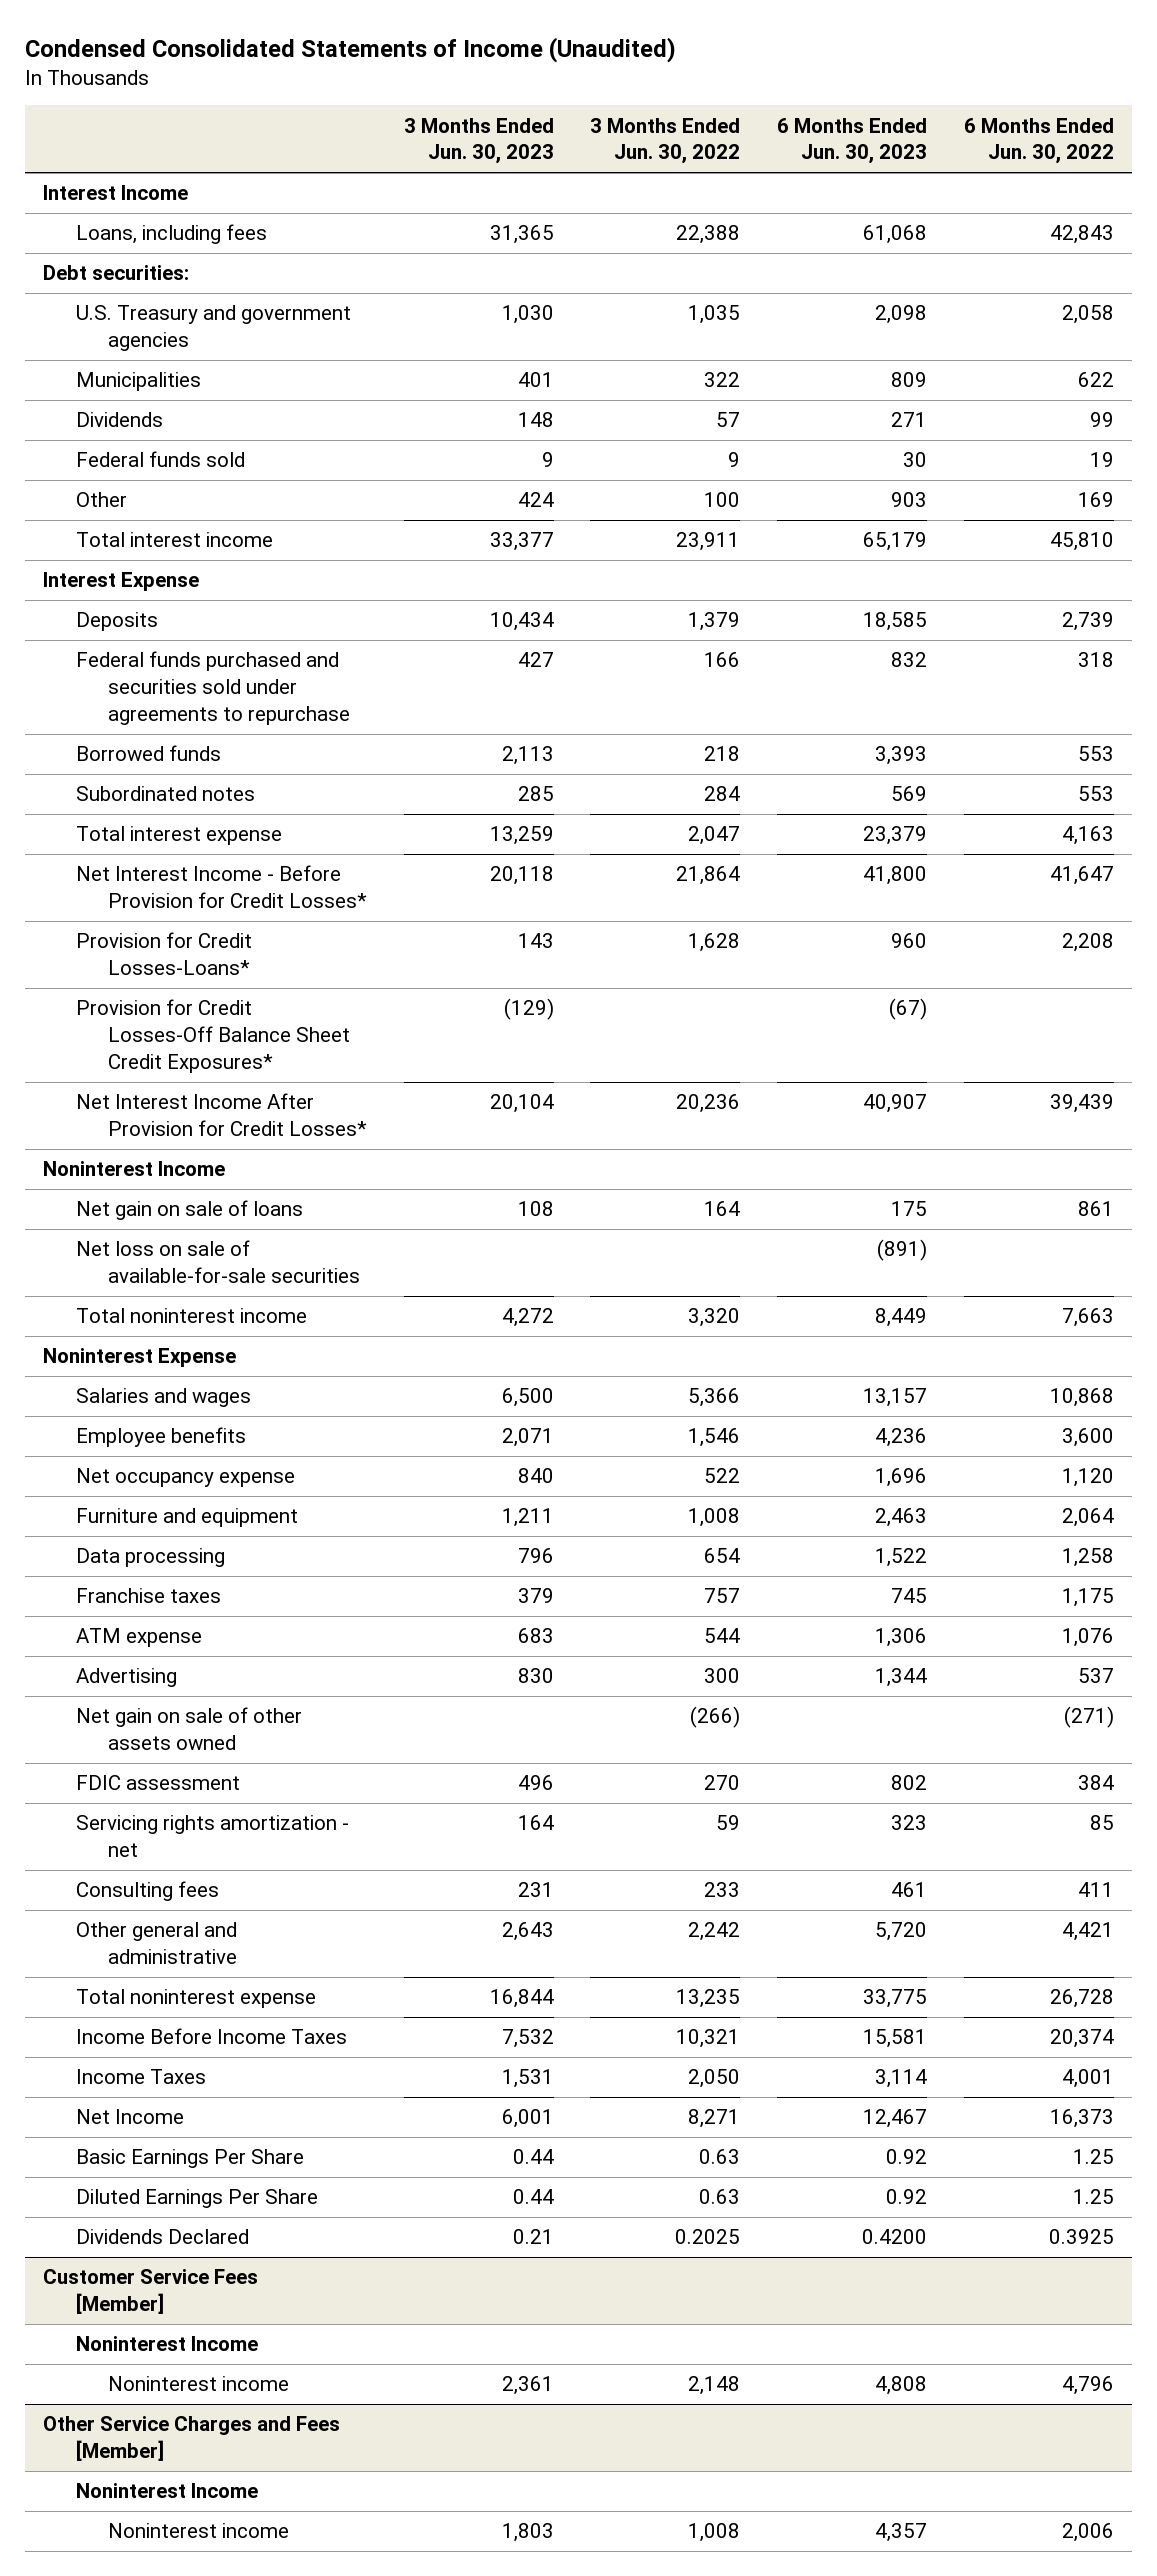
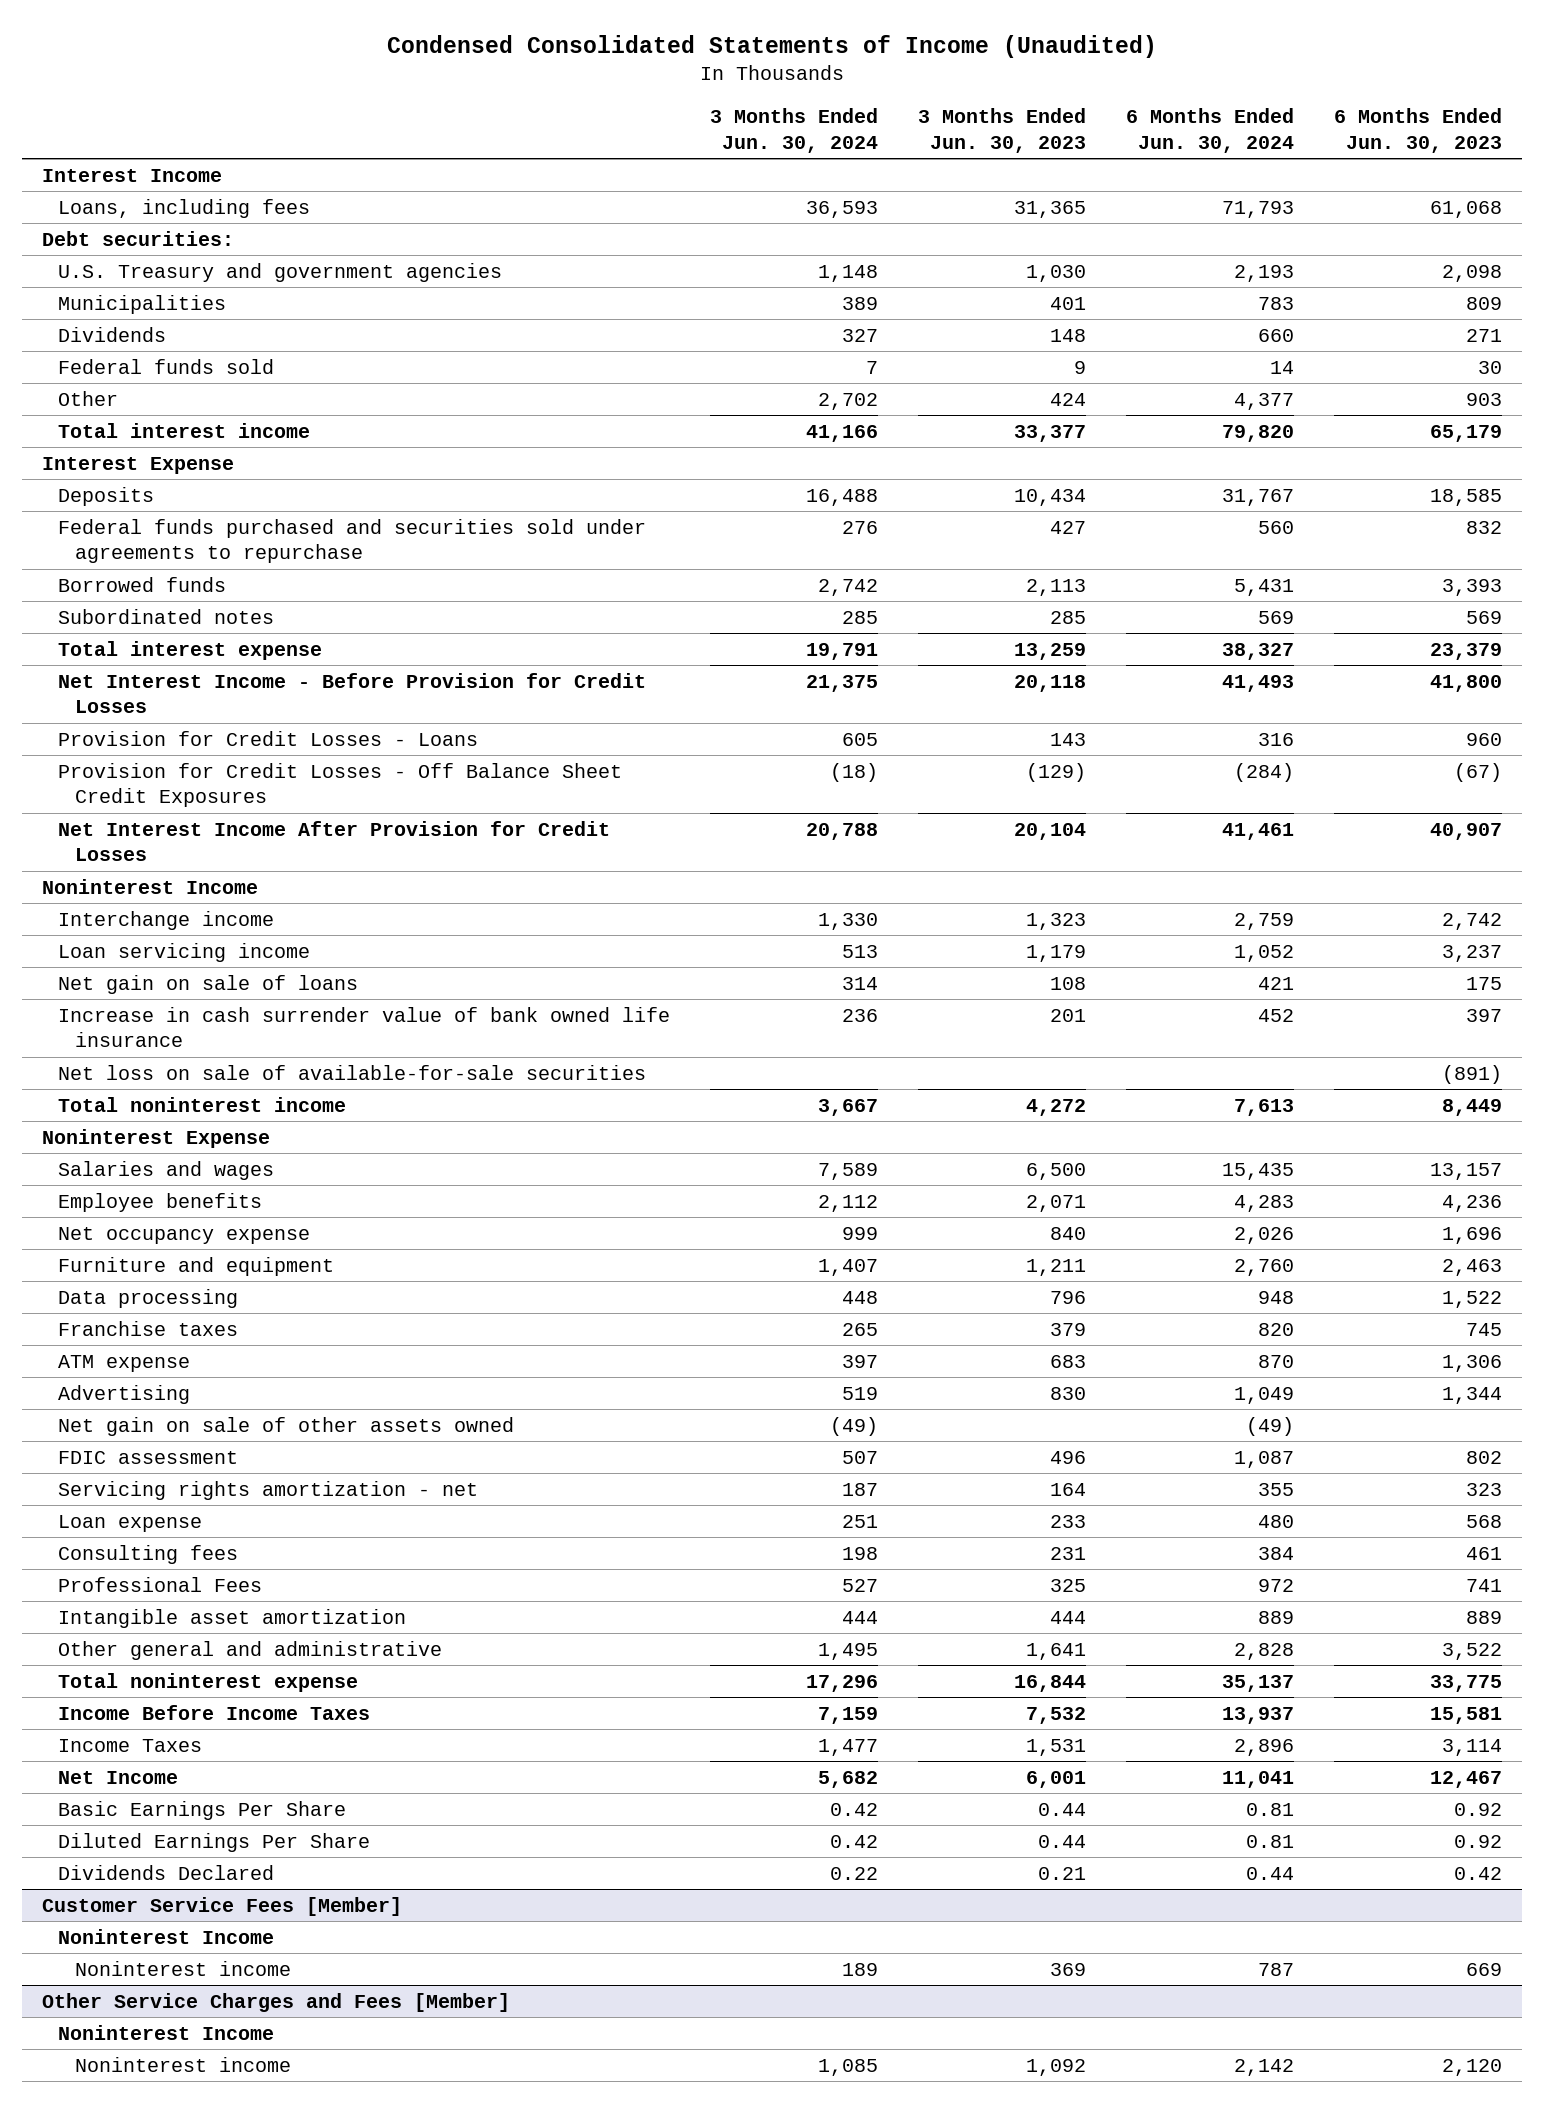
[590,117,741,165] 3 Months Ended Jun. 30, 2022 -> none
[963,117,1114,165] 6 Months Ended Jun. 30, 2022 -> none
none -> [710,108,879,153] 3 Months Ended Jun. 30, 2024
none -> [1126,108,1295,153] 6 Months Ended Jun. 30, 2024
[75,865,367,909] Net Interest Income - Before Provision for Credit Losses* -> [58,672,647,714] Net Interest Income - Before Provision for Credit Losses
[75,932,252,976] Provision for Credit Losses-Loans* -> [58,730,479,746] Provision for Credit Losses - Loans
[75,999,350,1073] Provision for Credit Losses-Off Balance Sheet Credit Exposures* -> [58,762,623,808] Provision for Credit Losses - Off Balance Sheet Credit Exposures
[75,1093,367,1137] Net Interest Income After Provision for Credit Losses* -> [58,820,611,862] Net Interest Income After Provision for Credit Losses
none -> [58,910,275,930] Interchange income
none -> [58,942,311,962] Loan servicing income
none -> [58,1006,671,1048] Increase in cash surrender value of bank owned life insurance
none -> [58,1514,203,1532] Loan expense
none -> [58,1576,263,1592] Professional Fees
none -> [58,1608,407,1628] Intangible asset amortization
[501,1922,554,1942] 2,643 -> [1026,1642,1087,1660] 1,641
[874,1922,927,1942] 5,720 -> [1442,1642,1503,1660] 3,522
[861,2229,927,2245] 0.4200 -> [1454,1866,1503,1880] 0.42
[501,2376,554,2396] 2,361 -> [1050,1962,1087,1976] 369
[874,2376,927,2396] 4,808 -> [1466,1962,1503,1976] 669
[501,2523,554,2543] 1,803 -> [1026,2058,1087,2076] 1,092
[874,2523,927,2543] 4,357 -> [1442,2058,1503,2076] 2,120

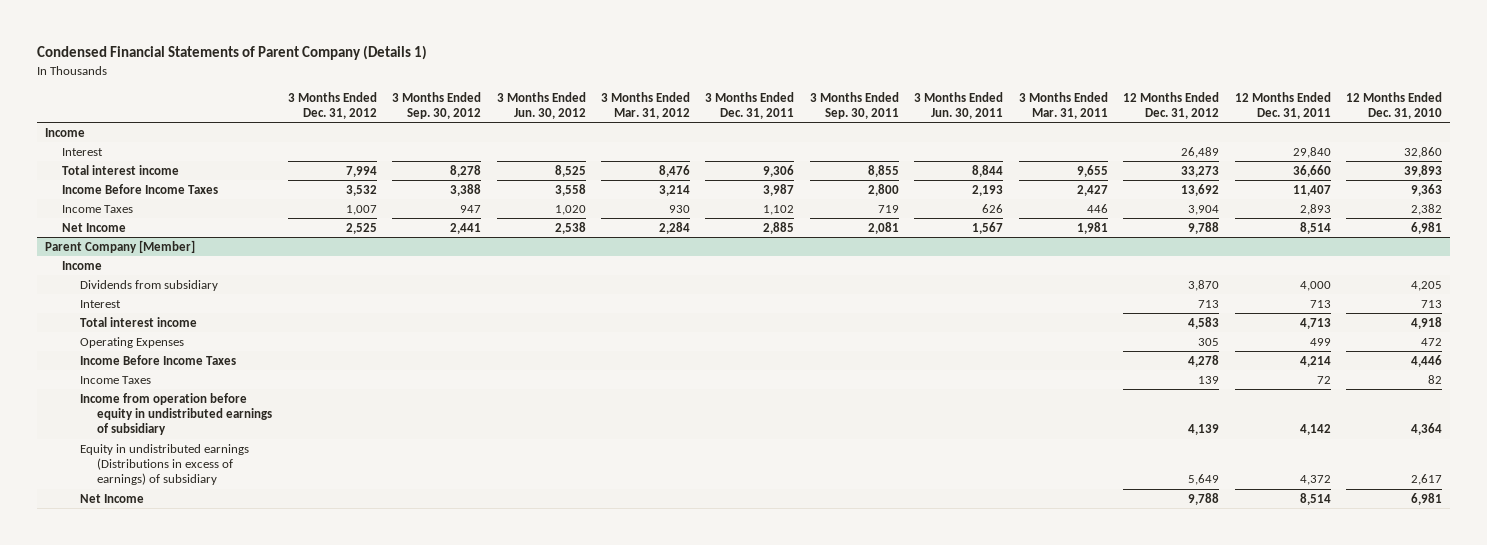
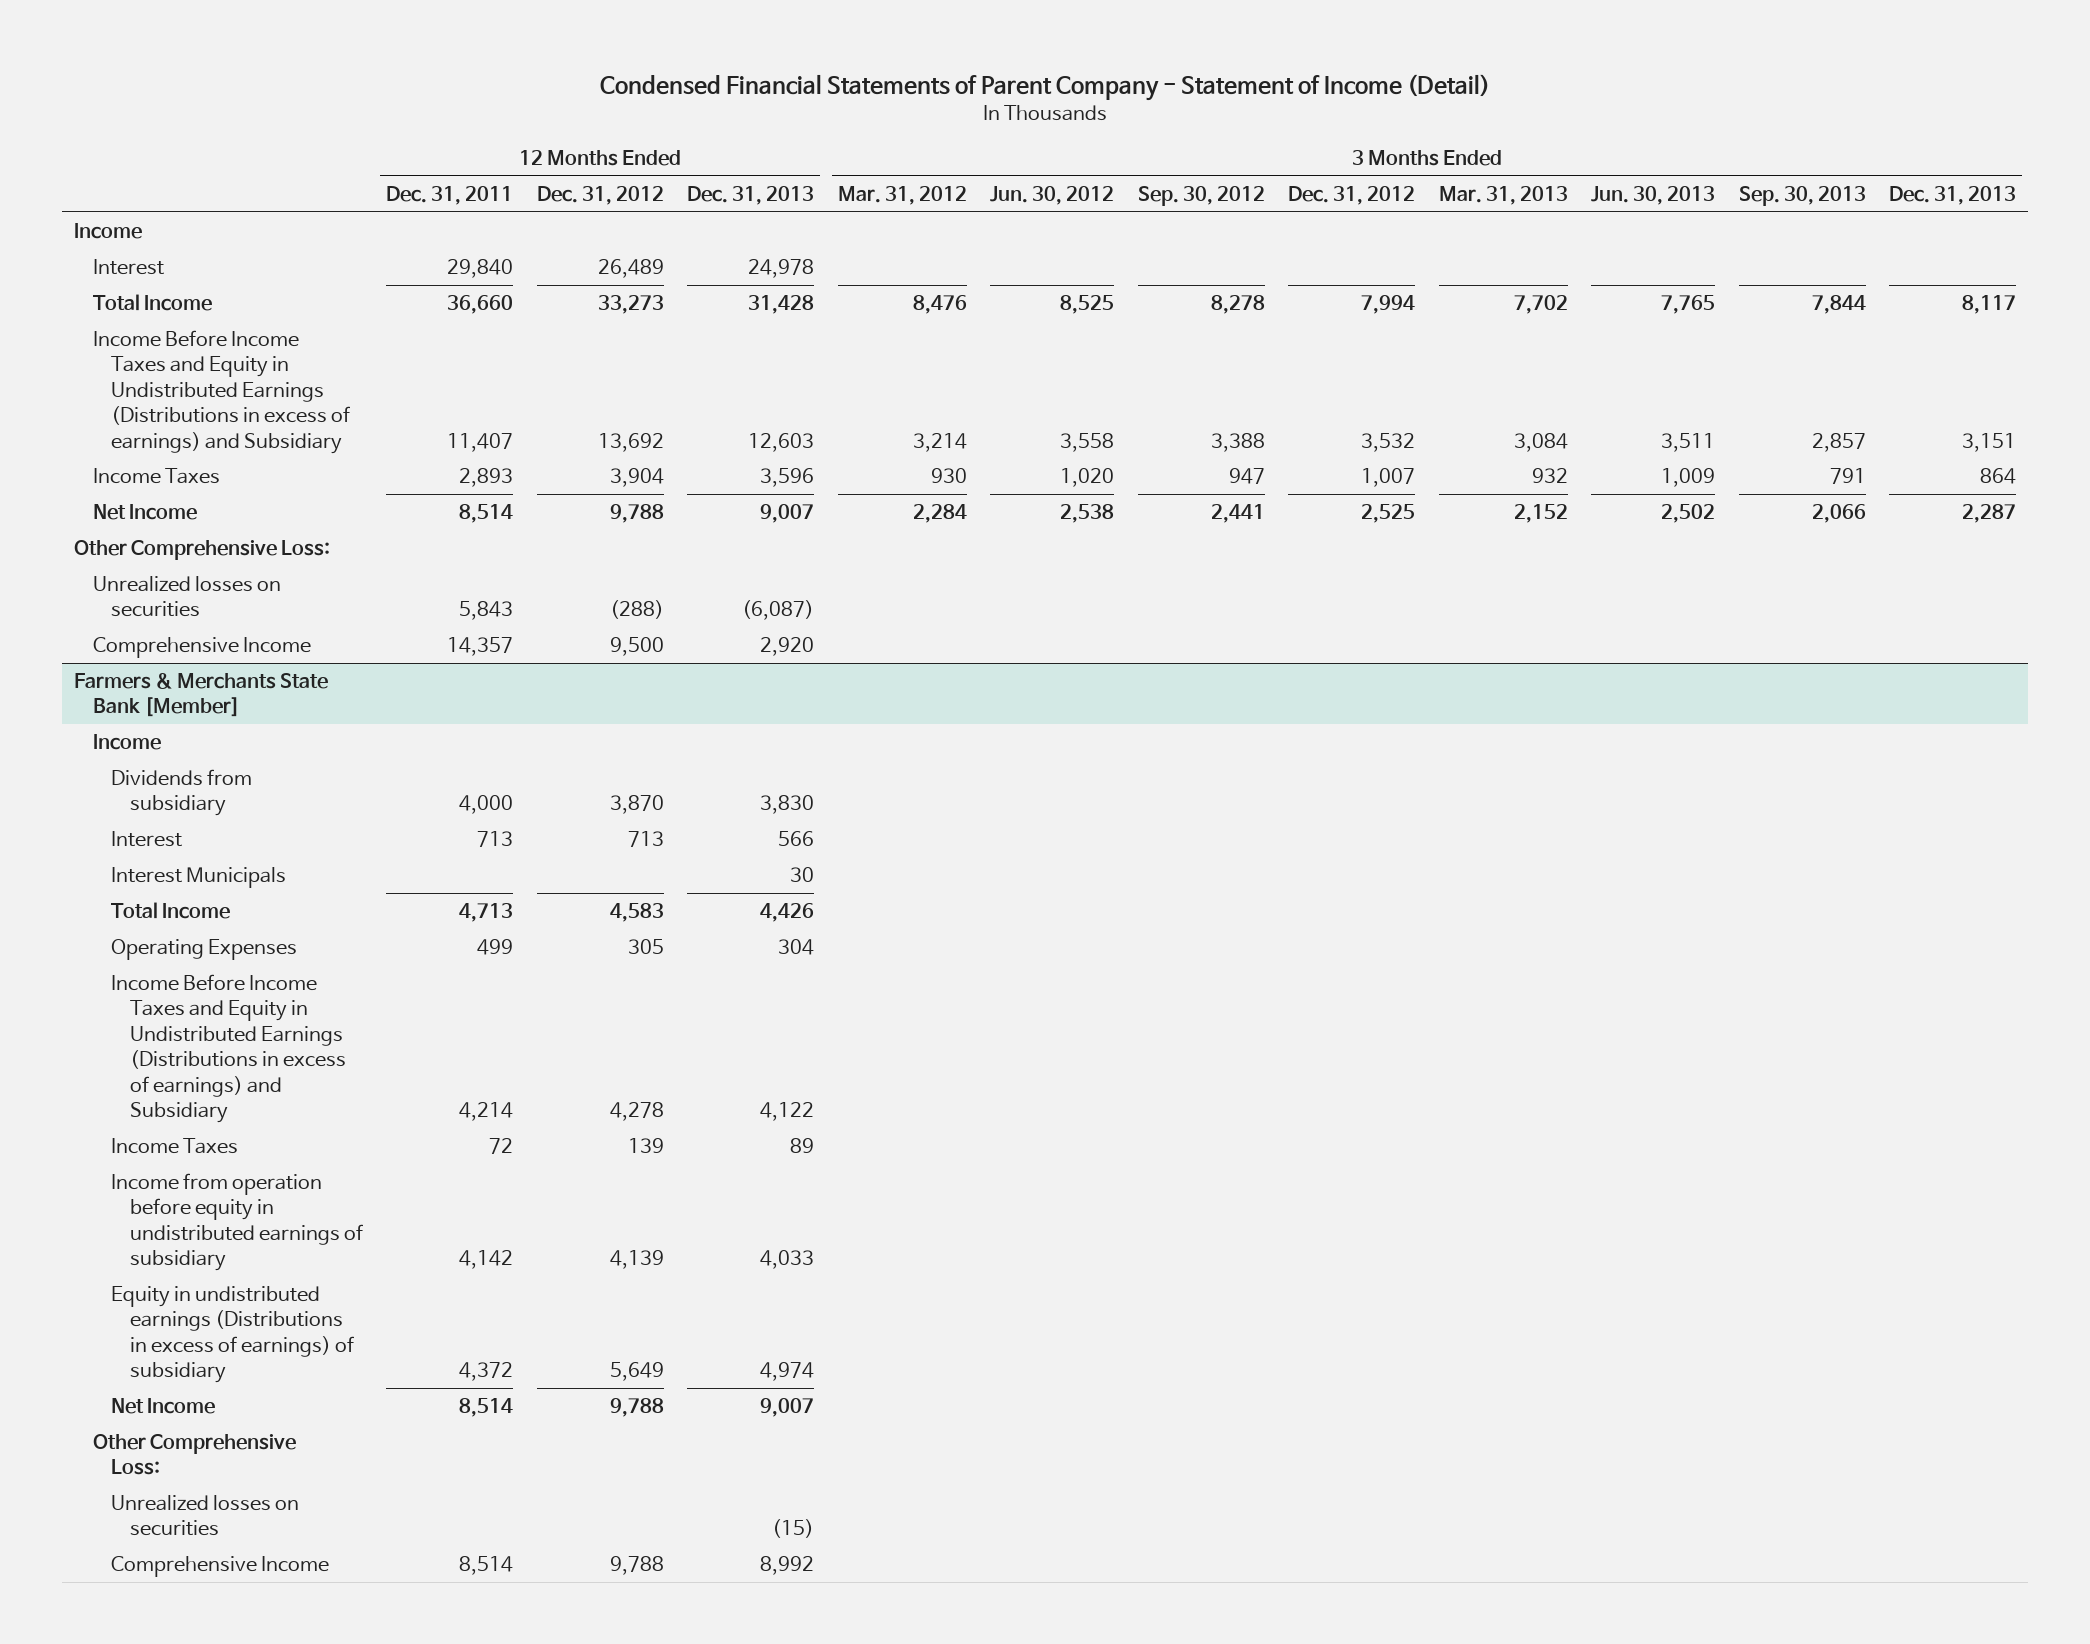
[37,45,428,61] Condensed Financial Statements of Parent Company (Details 1) -> [599,74,1490,102] Condensed Financial Statements of Parent Company - Statement of Income (Detail)
[705,91,795,119] 3 Months Ended Dec. 31, 2011 -> none
[809,91,899,119] 3 Months Ended Sep. 30, 2011 -> none
[914,91,1004,119] 3 Months Ended Jun. 30, 2011 -> none
[1018,91,1108,119] 3 Months Ended Mar. 31, 2011 -> none
[1346,91,1443,119] 12 Months Ended Dec. 31, 2010 -> none
none -> [687,185,815,205] Dec. 31, 2013
none -> [1438,185,1568,205] Mar. 31, 2013
none -> [1591,185,1716,205] Jun. 30, 2013
none -> [1738,185,1866,206] Sep. 30, 2013
none -> [1889,185,2017,205] Dec. 31, 2013
[62,164,180,175] Total interest income -> [92,294,212,312] Total Income
[62,183,219,194] Income Before Income Taxes -> [92,330,351,454] Income Before Income Taxes and Equity in Undistributed Earnings (Distributions in excess of earnings) and Subsidiary
[44,239,195,253] Parent Company [Member] -> none
none -> [73,540,330,561] Other Comprehensive Loss:
none -> [92,576,281,618] Unrealized losses on securities
none -> [92,637,311,659] Comprehensive Income
none -> [73,673,328,718] Farmers & Merchants State Bank [Member]
none -> [111,867,287,889] Interest Municipals
[79,316,197,327] Total interest income -> [111,902,231,920] Total Income
[79,354,236,365] Income Before Income Taxes -> [111,974,346,1123] Income Before Income Taxes and Equity in Undistributed Earnings (Distributions in excess of earnings) and Subsidiary
none -> [92,1434,296,1476] Other Comprehensive Loss:
none -> [111,1495,300,1537] Unrealized losses on securities
none -> [111,1556,330,1578] Comprehensive Income

